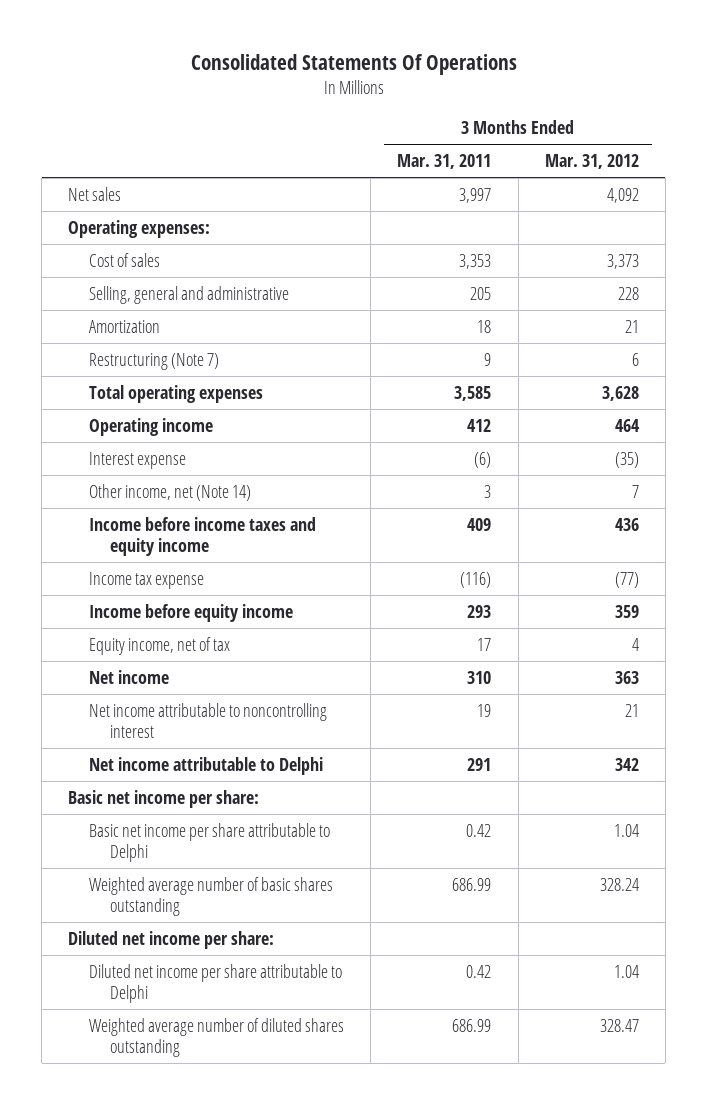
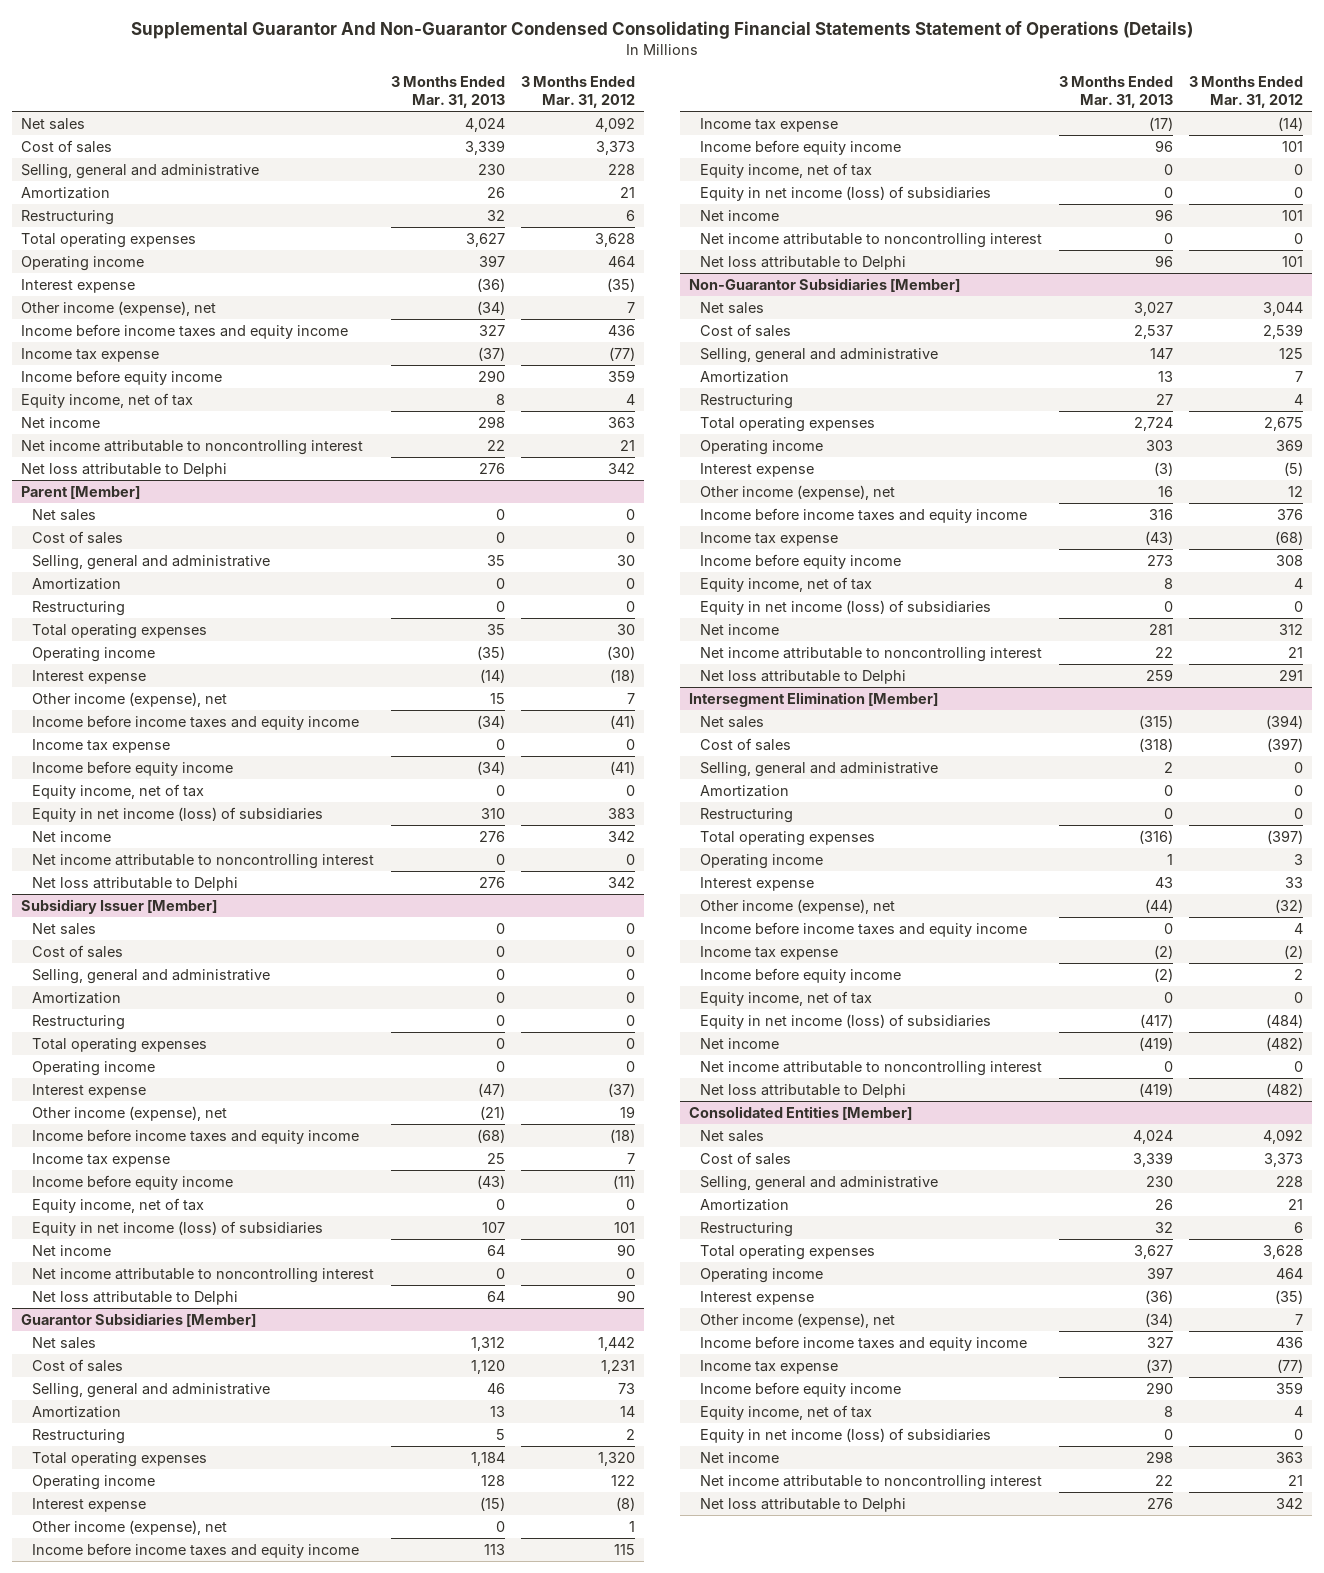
[190,53,517,75] Consolidated Statements Of Operations -> [130,21,1193,40] Supplemental Guarantor And Non-Guarantor Condensed Consolidating Financial Statements Statement of Operations (Details)
[397,154,492,170] Mar. 31, 2011 -> none
none -> [390,75,505,109] 3 Months Ended Mar. 31, 2013
[68,219,211,238] Operating expenses: -> none
[89,352,220,370] Restructuring (Note 7) -> [20,209,114,225] Restructuring
[89,483,252,501] Other income, net (Note 14) -> [20,300,216,316] Other income (expense), net
[68,789,260,808] Basic net income per share: -> none
[89,822,331,863] Basic net income per share attributable to Delphi -> none
[89,876,334,917] Weighted average number of basic shares outstanding -> none
[68,930,275,949] Diluted net income per share: -> none
[89,963,343,1004] Diluted net income per share attributable to Delphi -> none
[89,1017,345,1058] Weighted average number of diluted shares outstanding -> none
[89,756,324,775] Net income attributable to Delphi -> [20,462,227,477] Net loss attributable to Delphi
none -> [20,485,140,499] Parent [Member]
none -> [32,508,97,521] Net sales
none -> [32,530,124,544] Cost of sales
none -> [32,554,271,570] Selling, general and administrative
none -> [32,577,122,590] Amortization
none -> [32,600,126,616] Restructuring
none -> [32,623,208,639] Total operating expenses
none -> [32,646,156,662] Operating income
none -> [32,669,147,684] Interest expense
none -> [32,691,228,707] Other income (expense), net
none -> [32,714,360,730] Income before income taxes and equity income
none -> [32,738,171,753] Income tax expense
none -> [32,760,234,776] Income before equity income
none -> [32,783,205,799] Equity income, net of tax
none -> [32,806,324,822] Equity in net income (loss) of subsidiaries
none -> [32,830,112,842] Net income
none -> [32,853,375,869] Net income attributable to noncontrolling interest
none -> [32,876,239,891] Net loss attributable to Delphi
none -> [20,898,217,914] Subsidiary Issuer [Member]
none -> [32,922,97,935] Net sales
none -> [32,944,124,958] Cost of sales
none -> [32,968,271,984] Selling, general and administrative
none -> [32,991,122,1004] Amortization
none -> [32,1014,126,1030] Restructuring
none -> [32,1037,208,1053] Total operating expenses
none -> [32,1060,156,1076] Operating income
none -> [32,1083,147,1098] Interest expense
none -> [32,1105,228,1121] Other income (expense), net
none -> [32,1128,360,1144] Income before income taxes and equity income
none -> [32,1152,171,1167] Income tax expense
none -> [32,1174,234,1190] Income before equity income
none -> [32,1197,205,1213] Equity income, net of tax
none -> [32,1220,324,1236] Equity in net income (loss) of subsidiaries
none -> [32,1244,112,1256] Net income
none -> [32,1267,375,1283] Net income attributable to noncontrolling interest
none -> [32,1290,239,1305] Net loss attributable to Delphi
none -> [20,1312,256,1327] Guarantor Subsidiaries [Member]
none -> [32,1336,97,1349] Net sales
none -> [32,1358,124,1372] Cost of sales
none -> [32,1382,271,1398] Selling, general and administrative
none -> [32,1405,122,1418] Amortization
none -> [32,1428,126,1444] Restructuring
none -> [32,1451,208,1467] Total operating expenses
none -> [32,1474,156,1490] Operating income
none -> [32,1497,147,1512] Interest expense
none -> [32,1519,228,1535] Other income (expense), net
none -> [32,1542,360,1558] Income before income taxes and equity income
none -> [700,117,839,132] Income tax expense
none -> [700,139,902,155] Income before equity income
none -> [700,162,873,178] Equity income, net of tax
none -> [700,185,992,201] Equity in net income (loss) of subsidiaries
none -> [700,209,780,221] Net income
none -> [700,232,1043,248] Net income attributable to noncontrolling interest
none -> [700,255,907,270] Net loss attributable to Delphi
none -> [688,277,960,292] Non-Guarantor Subsidiaries [Member]
none -> [700,301,765,314] Net sales
none -> [700,323,792,337] Cost of sales
none -> [700,347,939,363] Selling, general and administrative
none -> [700,370,790,383] Amortization
none -> [700,393,794,409] Restructuring
none -> [700,416,876,432] Total operating expenses
none -> [700,439,824,455] Operating income
none -> [700,462,815,477] Interest expense
none -> [700,484,896,500] Other income (expense), net
none -> [700,507,1028,523] Income before income taxes and equity income
none -> [700,531,839,546] Income tax expense
none -> [700,553,902,569] Income before equity income
none -> [700,576,873,592] Equity income, net of tax
none -> [700,599,992,615] Equity in net income (loss) of subsidiaries
none -> [700,623,780,635] Net income
none -> [700,646,1043,662] Net income attributable to noncontrolling interest
none -> [700,669,907,684] Net loss attributable to Delphi
none -> [688,691,938,707] Intersegment Elimination [Member]
none -> [700,715,765,728] Net sales
none -> [700,737,792,751] Cost of sales
none -> [700,761,939,777] Selling, general and administrative
none -> [700,784,790,797] Amortization
none -> [700,807,794,823] Restructuring
none -> [700,830,876,846] Total operating expenses
none -> [700,853,824,869] Operating income
none -> [700,876,815,891] Interest expense
none -> [700,898,896,914] Other income (expense), net
none -> [700,921,1028,937] Income before income taxes and equity income
none -> [700,945,839,960] Income tax expense
none -> [700,967,902,983] Income before equity income
none -> [700,990,873,1006] Equity income, net of tax
none -> [700,1013,992,1029] Equity in net income (loss) of subsidiaries
none -> [700,1037,780,1049] Net income
none -> [700,1060,1043,1076] Net income attributable to noncontrolling interest
none -> [700,1083,907,1098] Net loss attributable to Delphi
none -> [688,1105,912,1120] Consolidated Entities [Member]
none -> [700,1129,765,1142] Net sales
none -> [700,1151,792,1165] Cost of sales
none -> [700,1175,939,1191] Selling, general and administrative
none -> [700,1198,790,1211] Amortization
none -> [700,1221,794,1237] Restructuring
none -> [700,1244,876,1260] Total operating expenses
none -> [700,1267,824,1283] Operating income
none -> [700,1290,815,1305] Interest expense
none -> [700,1312,896,1328] Other income (expense), net
none -> [700,1335,1028,1351] Income before income taxes and equity income
none -> [700,1359,839,1374] Income tax expense
none -> [700,1381,902,1397] Income before equity income
none -> [700,1404,873,1420] Equity income, net of tax
none -> [700,1427,992,1443] Equity in net income (loss) of subsidiaries
none -> [700,1451,780,1463] Net income
none -> [700,1474,1043,1490] Net income attributable to noncontrolling interest
none -> [700,1497,907,1512] Net loss attributable to Delphi

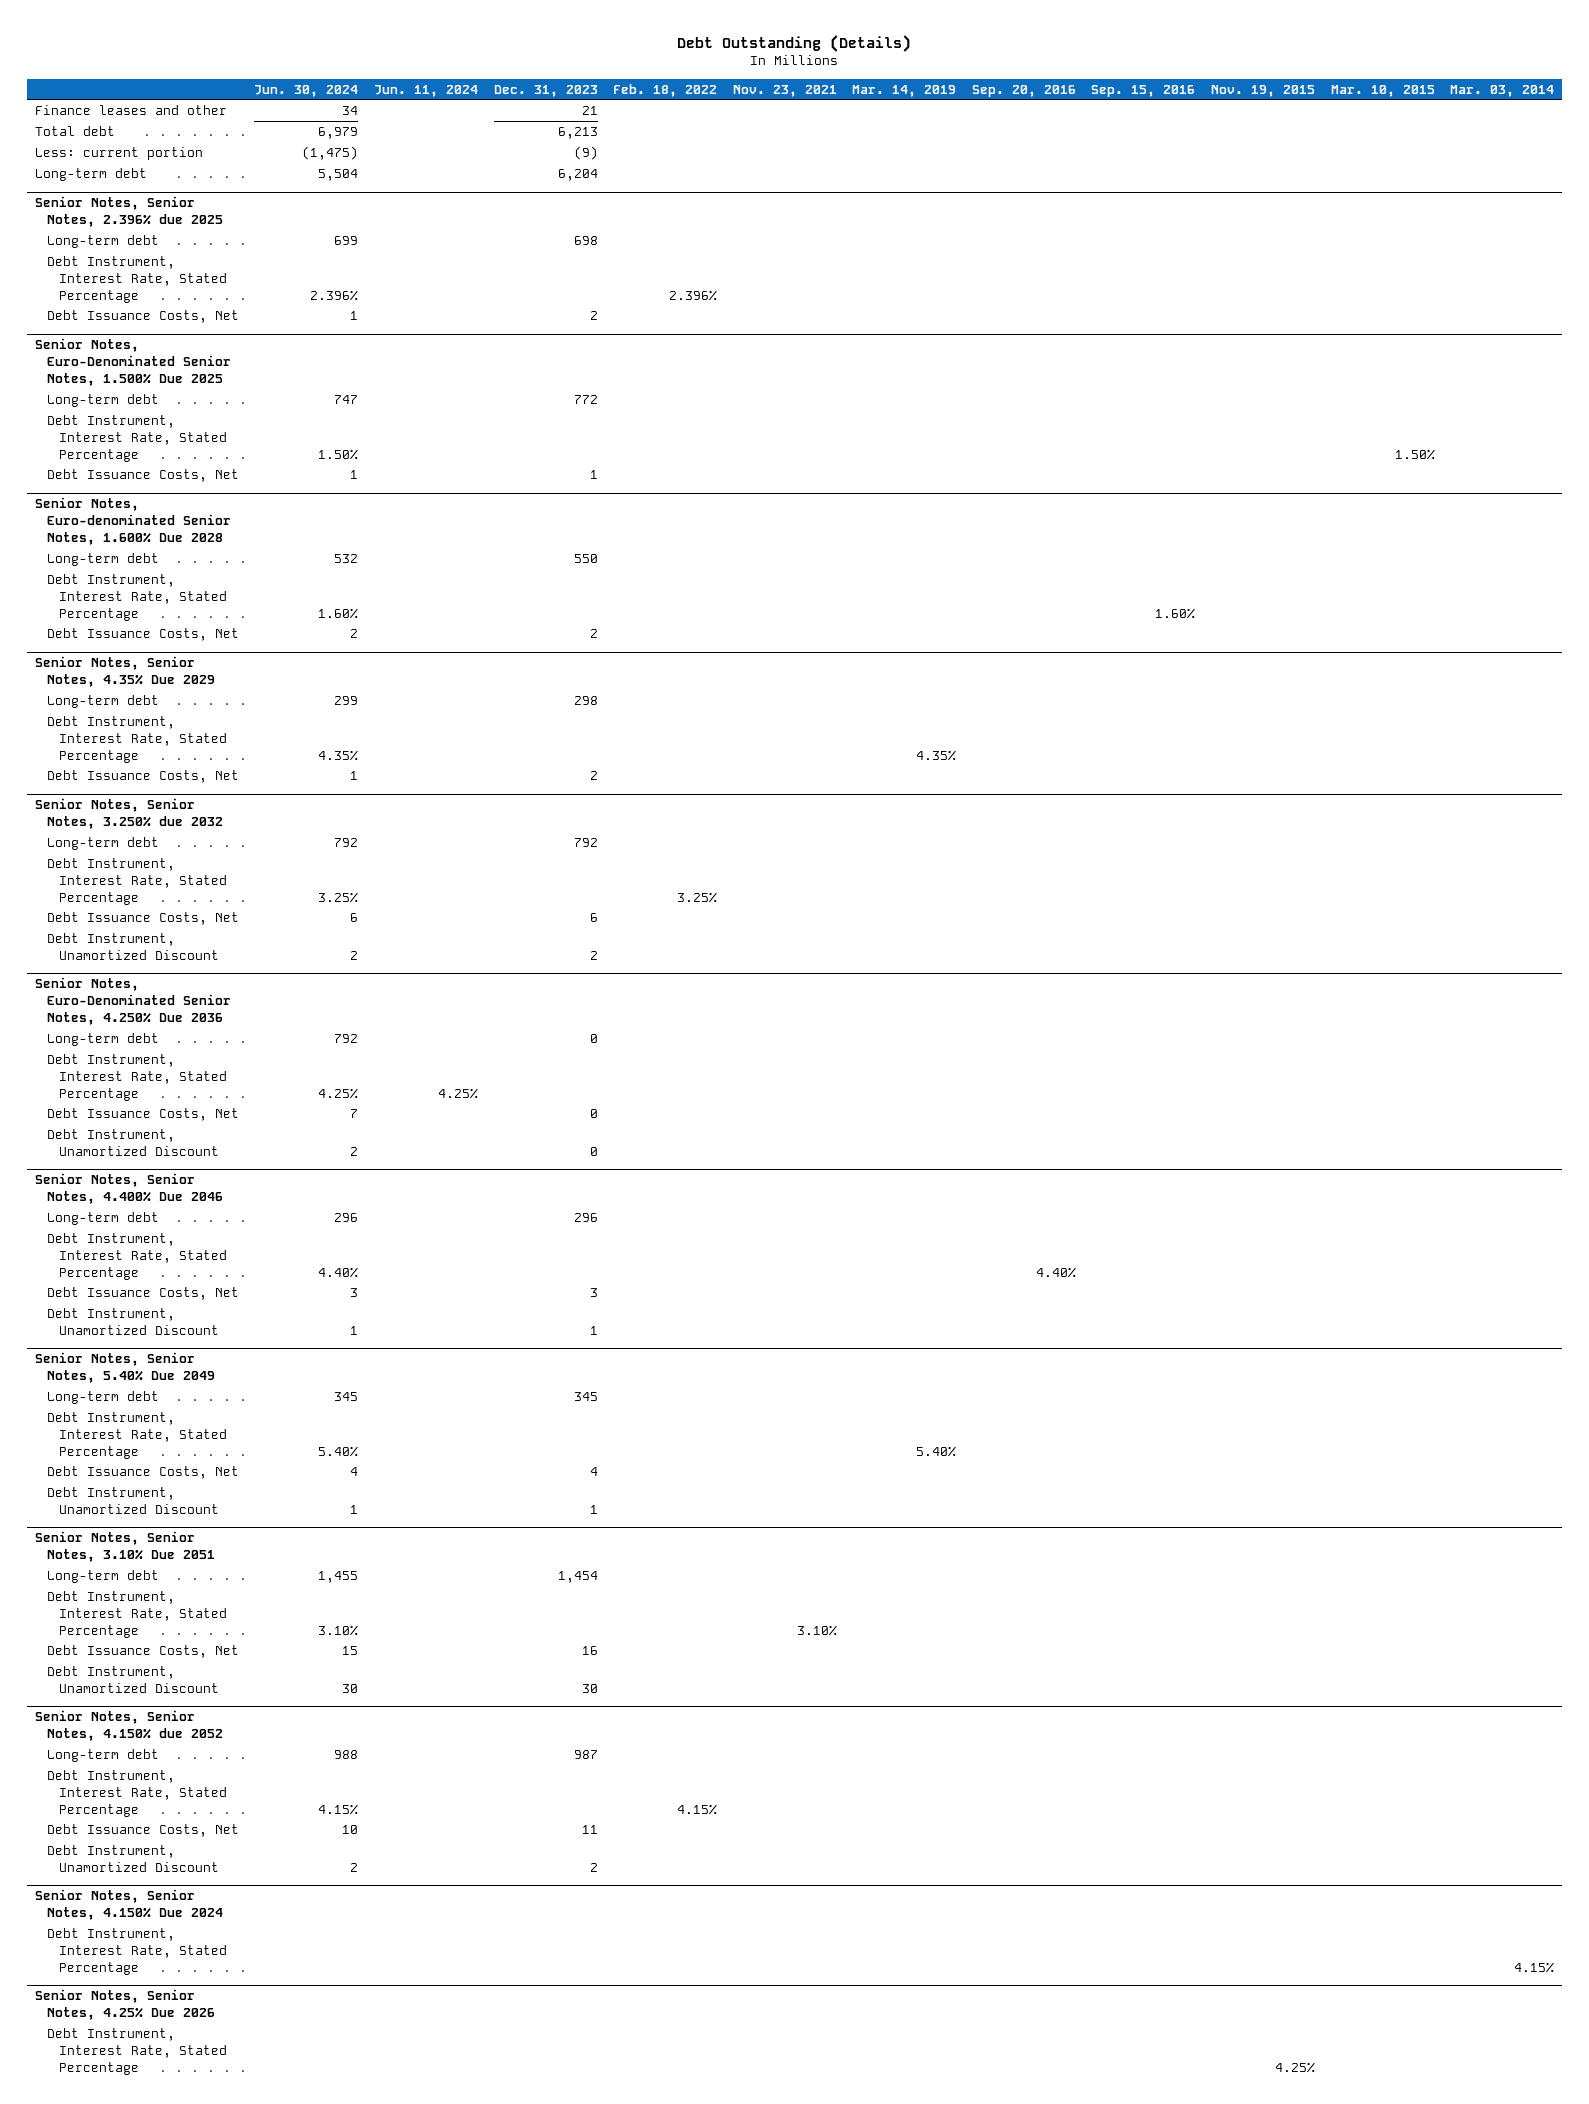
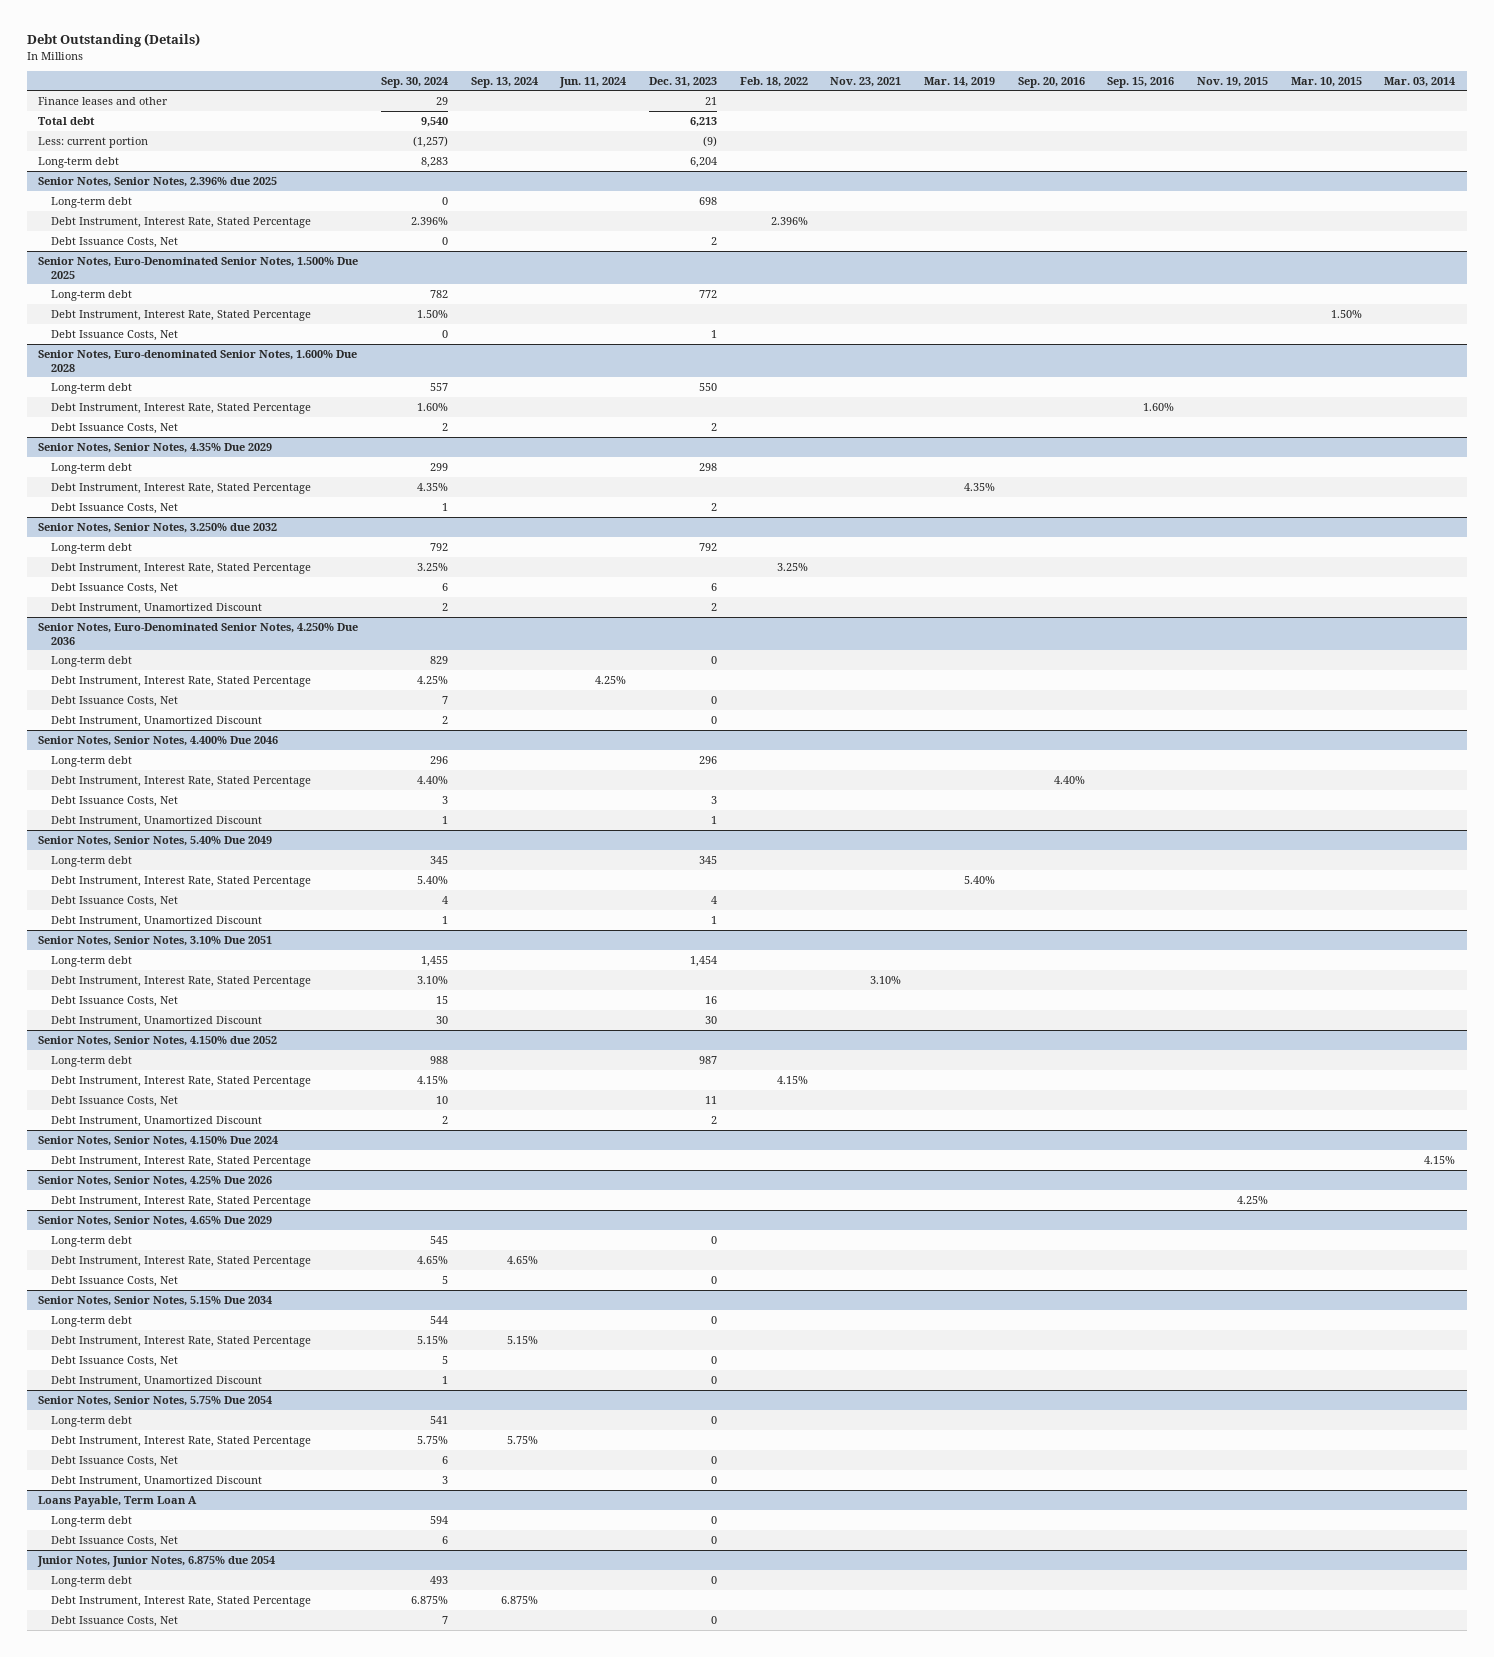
[254,84,359,97] Jun. 30, 2024 -> none
none -> [381,76,449,88] Sep. 30, 2024
none -> [470,76,538,88] Sep. 13, 2024
none -> [38,1215,273,1226] Senior Notes, Senior Notes, 4.65% Due 2029
none -> [51,1235,133,1247] Long-term debt
none -> [51,1255,312,1267] Debt Instrument, Interest Rate, Stated Percentage
none -> [51,1275,179,1287] Debt Issuance Costs, Net
none -> [38,1295,273,1306] Senior Notes, Senior Notes, 5.15% Due 2034
none -> [51,1315,133,1327] Long-term debt
none -> [51,1335,312,1347] Debt Instrument, Interest Rate, Stated Percentage
none -> [51,1355,179,1367] Debt Issuance Costs, Net
none -> [51,1375,263,1387] Debt Instrument, Unamortized Discount
none -> [38,1395,273,1406] Senior Notes, Senior Notes, 5.75% Due 2054
none -> [51,1415,133,1427] Long-term debt
none -> [51,1435,312,1447] Debt Instrument, Interest Rate, Stated Percentage
none -> [51,1455,179,1467] Debt Issuance Costs, Net
none -> [51,1475,263,1487] Debt Instrument, Unamortized Discount
none -> [38,1495,198,1507] Loans Payable, Term Loan A
none -> [51,1515,133,1527] Long-term debt
none -> [51,1535,179,1547] Debt Issuance Costs, Net
none -> [37,1555,276,1567] Junior Notes, Junior Notes, 6.875% due 2054
none -> [51,1575,133,1587] Long-term debt
none -> [51,1595,312,1607] Debt Instrument, Interest Rate, Stated Percentage
none -> [51,1615,179,1627] Debt Issuance Costs, Net

